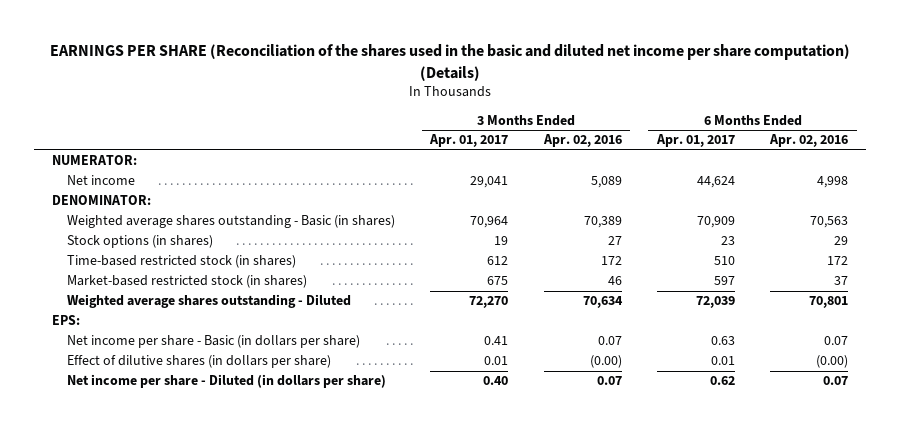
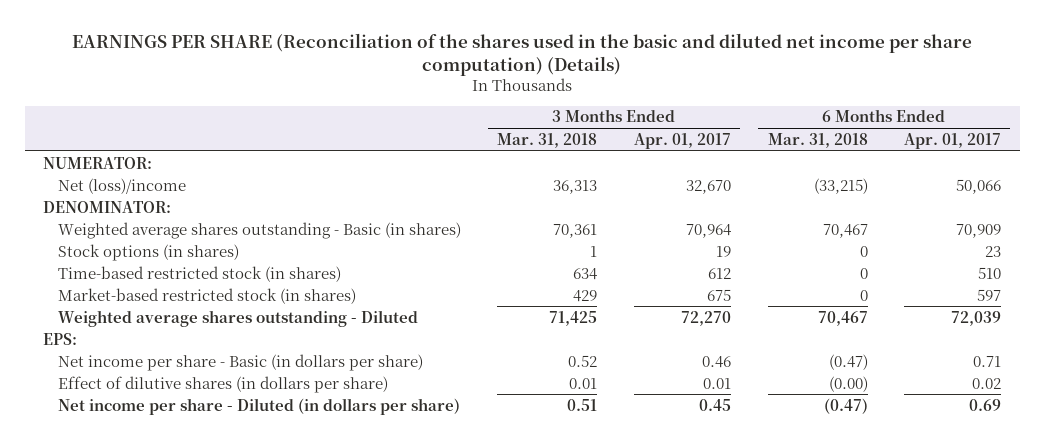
[542,134,622,148] Apr. 02, 2016 -> none
[769,134,849,148] Apr. 02, 2016 -> none
none -> [497,132,598,148] Mar. 31, 2018
none -> [767,132,868,148] Mar. 31, 2018
[67,175,136,186] Net income -> [57,177,186,194] Net (loss)/income
[470,176,509,189] 29,041 -> [686,179,732,194] 32,670
[696,176,735,189] 44,624 -> [956,178,1002,194] 50,066
[484,336,509,346] 0.41 -> [702,355,732,368] 0.46
[710,336,735,346] 0.63 -> [973,355,1002,367] 0.71
[710,356,735,366] 0.01 -> [972,377,1002,389] 0.02
[483,376,509,386] 0.40 -> [699,398,732,411] 0.45
[709,376,735,386] 0.62 -> [969,398,1002,411] 0.69

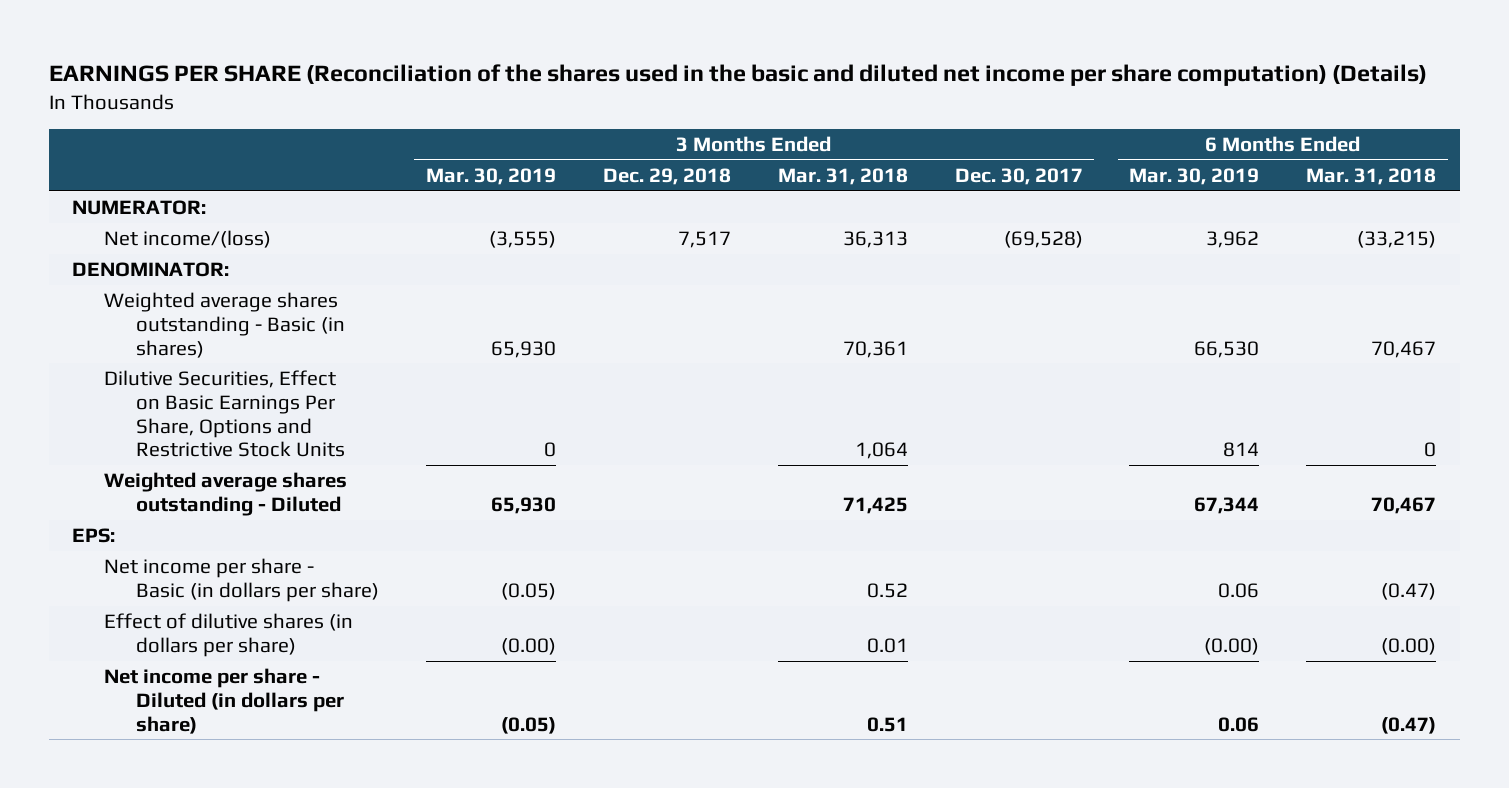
[634,132,732,149] Apr. 01, 2017 -> none
[904,132,1002,149] Apr. 01, 2017 -> none
none -> [425,168,556,186] Mar. 30, 2019
none -> [602,168,731,186] Dec. 29, 2018
none -> [954,168,1083,186] Dec. 30, 2017
none -> [1129,168,1260,186] Mar. 30, 2019
[57,177,186,194] Net (loss)/income -> [104,230,272,249] Net income/(loss)
[57,243,239,261] Stock options (in shares) -> none
[57,265,341,282] Time-based restricted stock (in shares) -> none
[57,287,356,304] Market-based restricted stock (in shares) -> none
none -> [104,370,345,458] Dilutive Securities, Effect on Basic Earnings Per Share, Options and Restrictive Stock Units

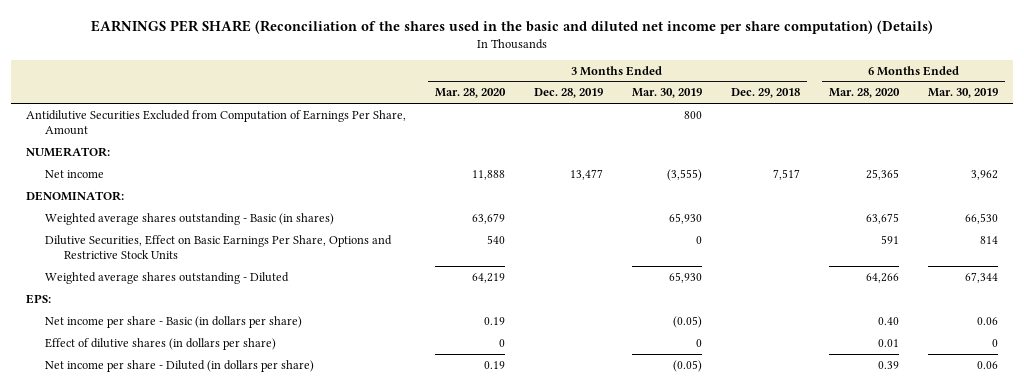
[777,168,908,186] Mar. 31, 2018 -> none
[954,168,1083,186] Dec. 30, 2017 -> none
[1306,168,1437,186] Mar. 31, 2018 -> none
none -> [434,88,506,99] Mar. 28, 2020
none -> [533,88,603,99] Dec. 28, 2019
none -> [829,88,901,99] Mar. 28, 2020
none -> [25,109,406,135] Antidilutive Securities Excluded from Computation of Earnings Per Share, Amount
[104,230,272,249] Net income/(loss) -> [44,169,104,178] Net income
[500,637,556,655] (0.00) -> [695,338,702,347] 0
[1204,637,1260,655] (0.00) -> [992,338,999,347] 0

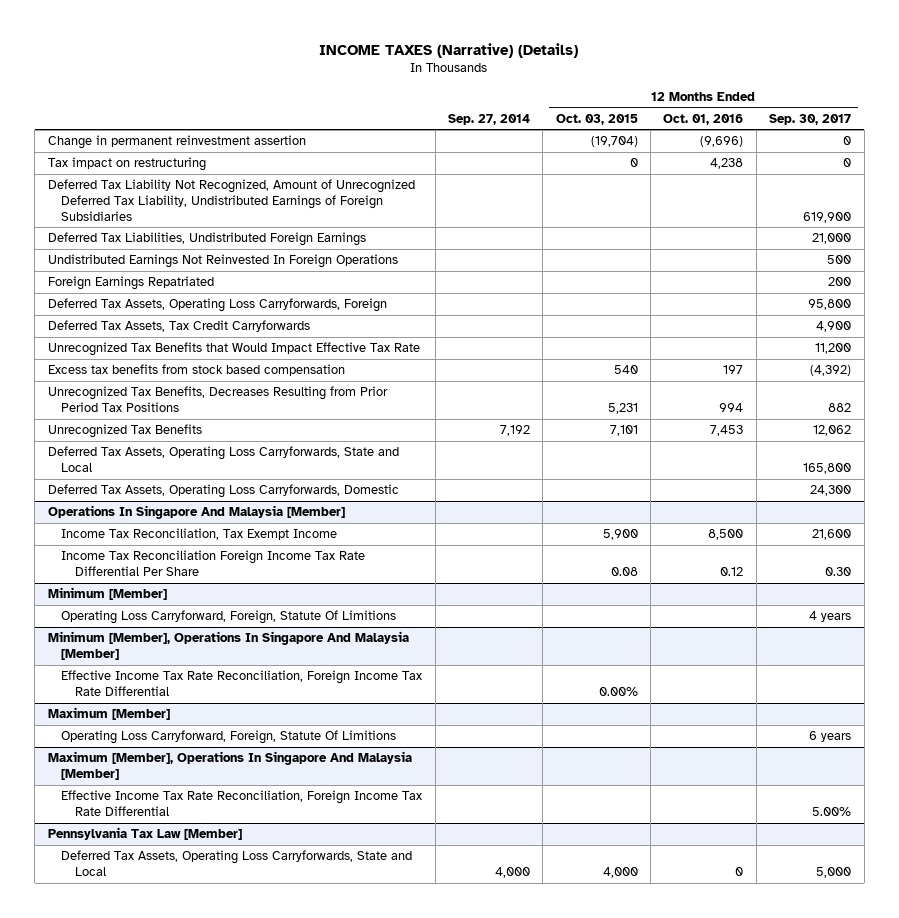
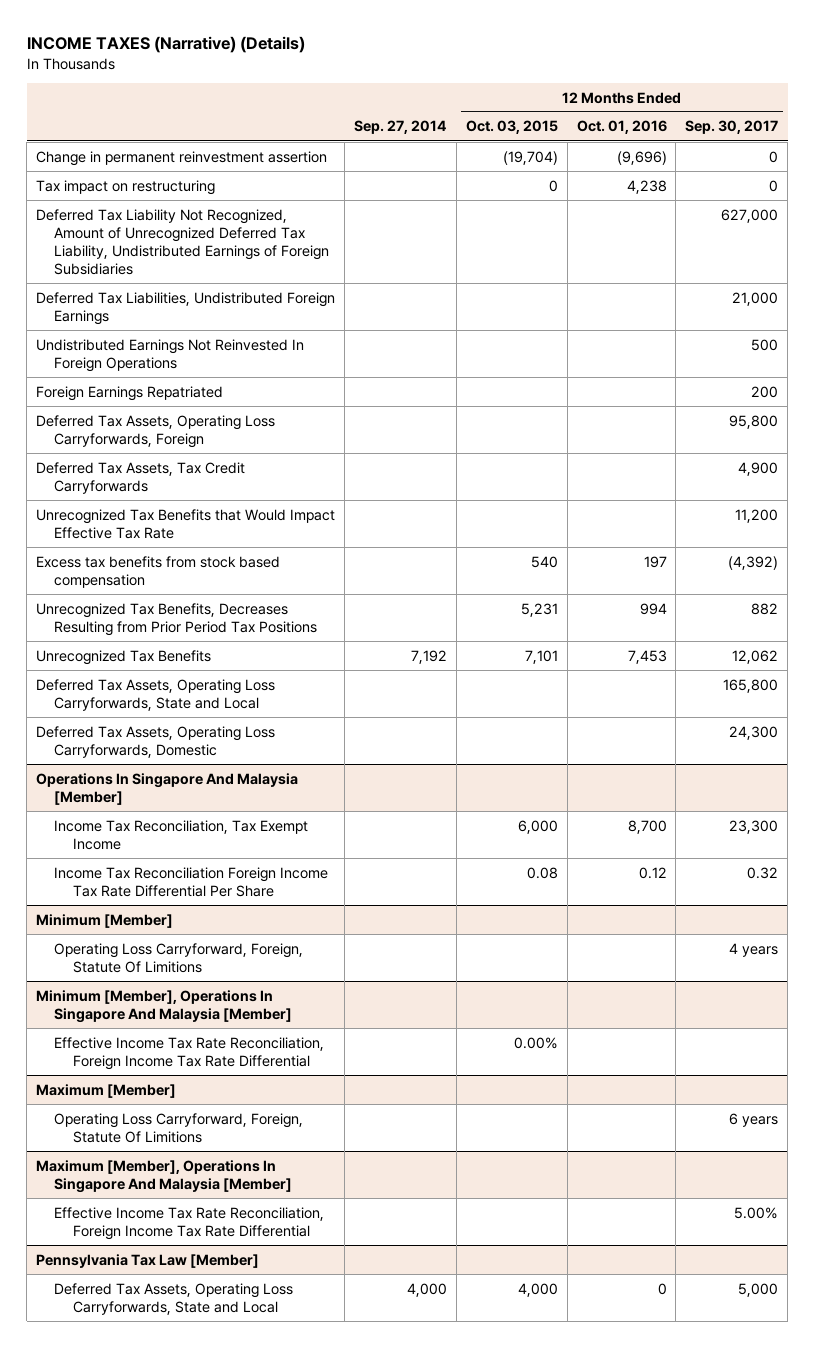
[803,211,852,223] 619,900 -> [721,208,779,223] 627,000
[602,529,638,541] 5,900 -> [517,819,558,834] 6,000
[708,529,744,541] 8,500 -> [627,819,667,834] 8,700
[812,529,852,541] 21,600 -> [729,819,779,834] 23,300
[825,567,852,577] 0.30 -> [747,866,779,879] 0.32

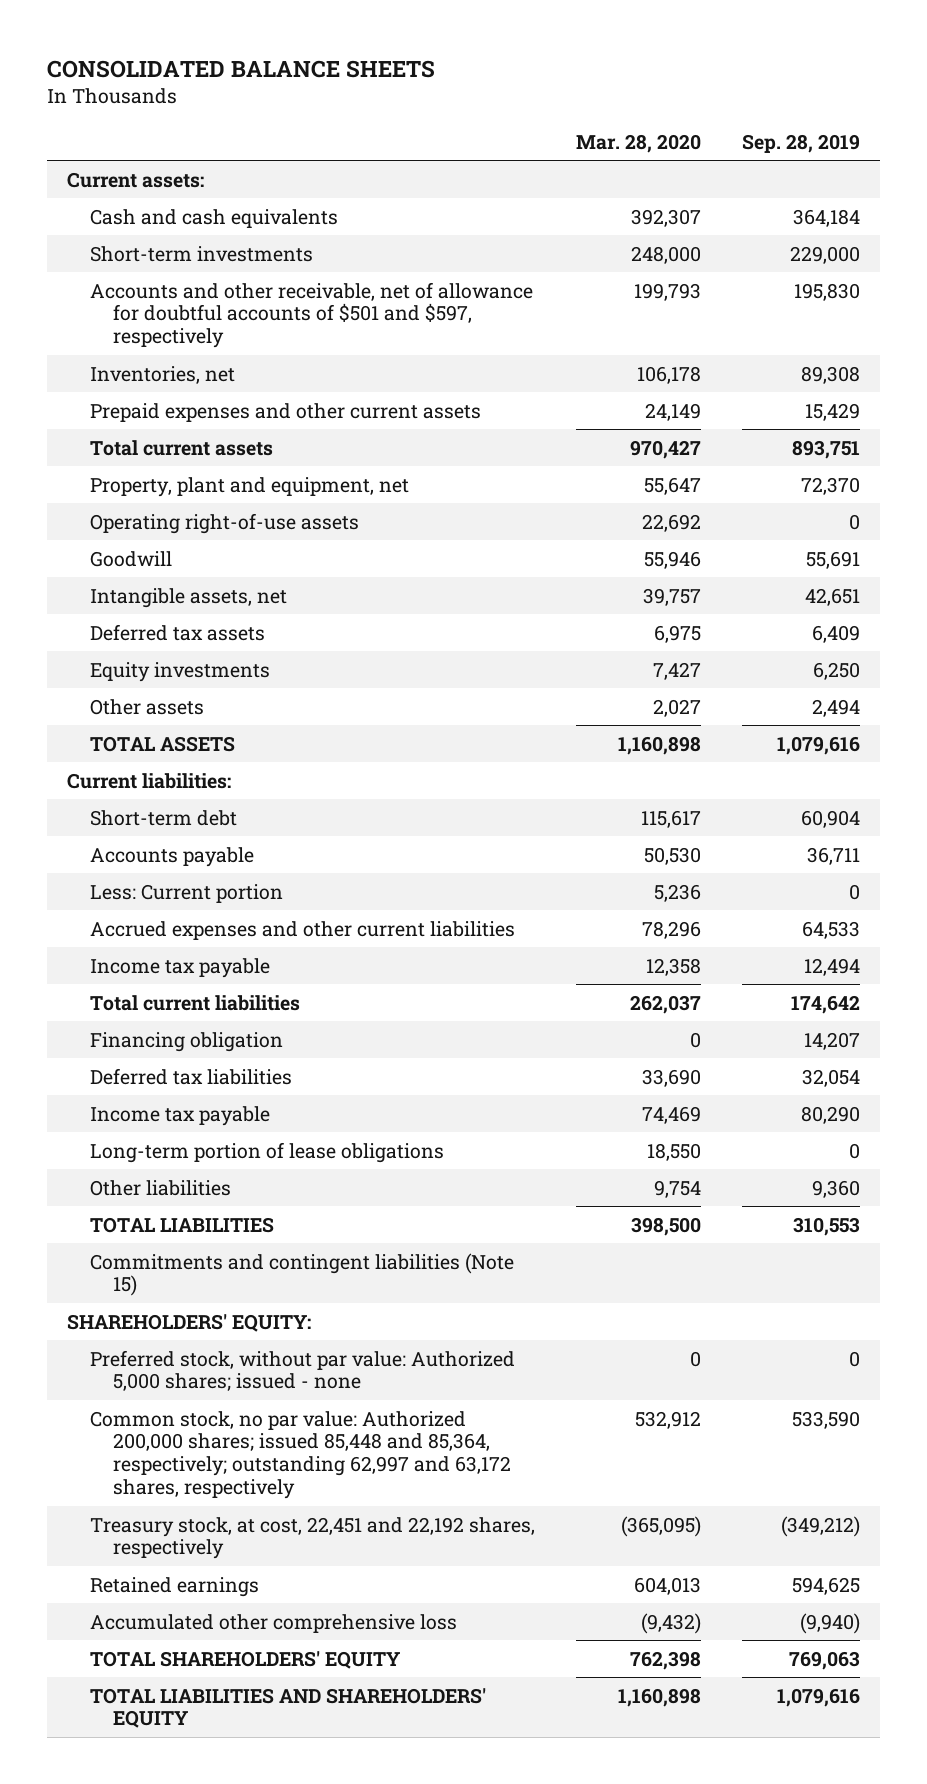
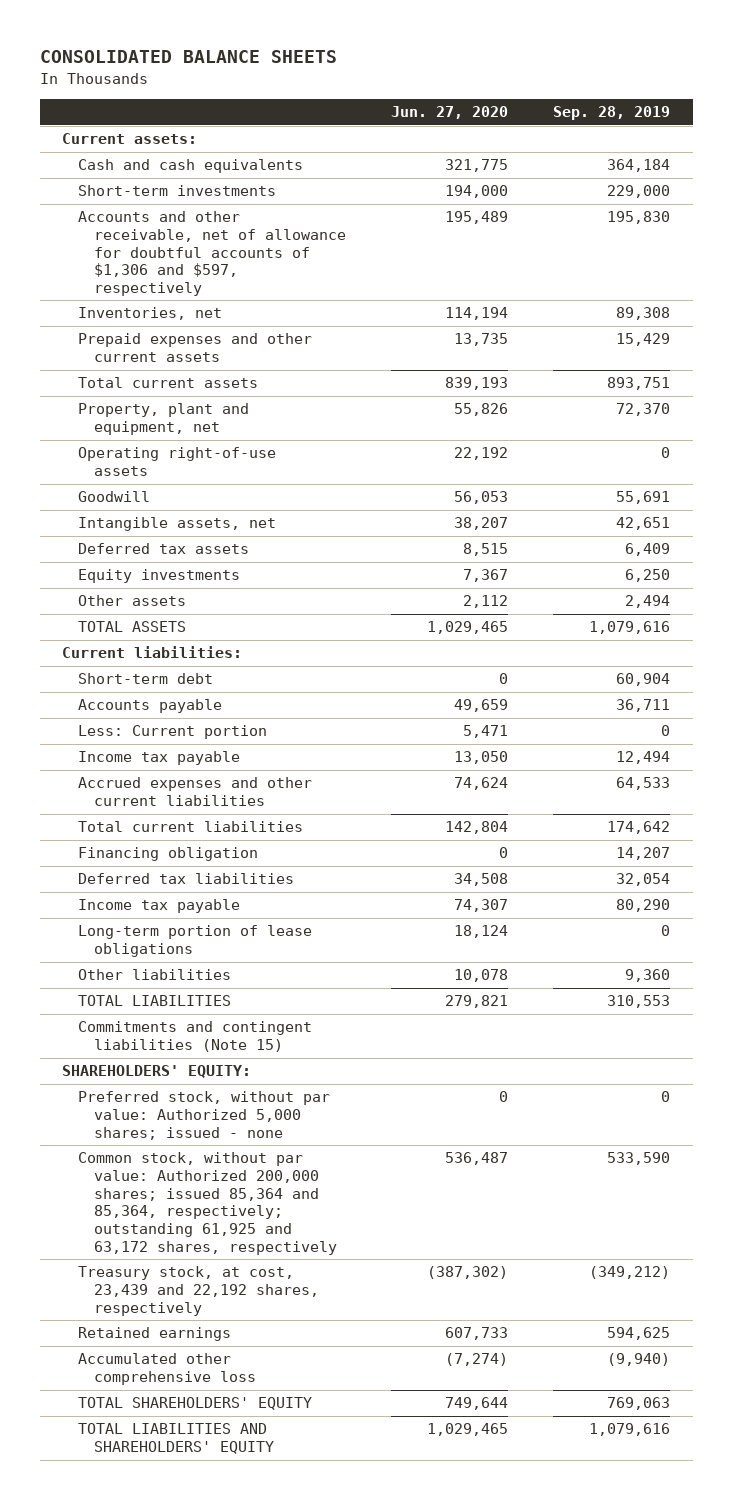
[576,133,702,153] Mar. 28, 2020 -> none
none -> [391,106,509,120] Jun. 27, 2020
[90,281,534,349] Accounts and other receivable, net of allowance for doubtful accounts of $501 and $597, respectively -> [78,211,347,297] Accounts and other receivable, net of allowance for doubtful accounts of $1,306 and $597, respectively
[90,920,516,940] Accrued expenses and other current liabilities -> [78,777,313,807] Accrued expenses and other current liabilities
[90,1410,512,1500] Common stock, no par value: Authorized 200,000 shares; issued 85,448 and 85,364, respectively; outstanding 62,997 and 63,172 shares, respectively -> [78,1152,338,1255] Common stock, without par value: Authorized 200,000 shares; issued 85,364 and 85,364, respectively; outstanding 61,925 and 63,172 shares, respectively
[90,1516,536,1560] Treasury stock, at cost, 22,451 and 22,192 shares, respectively -> [78,1266,320,1316] Treasury stock, at cost, 23,439 and 22,192 shares, respectively

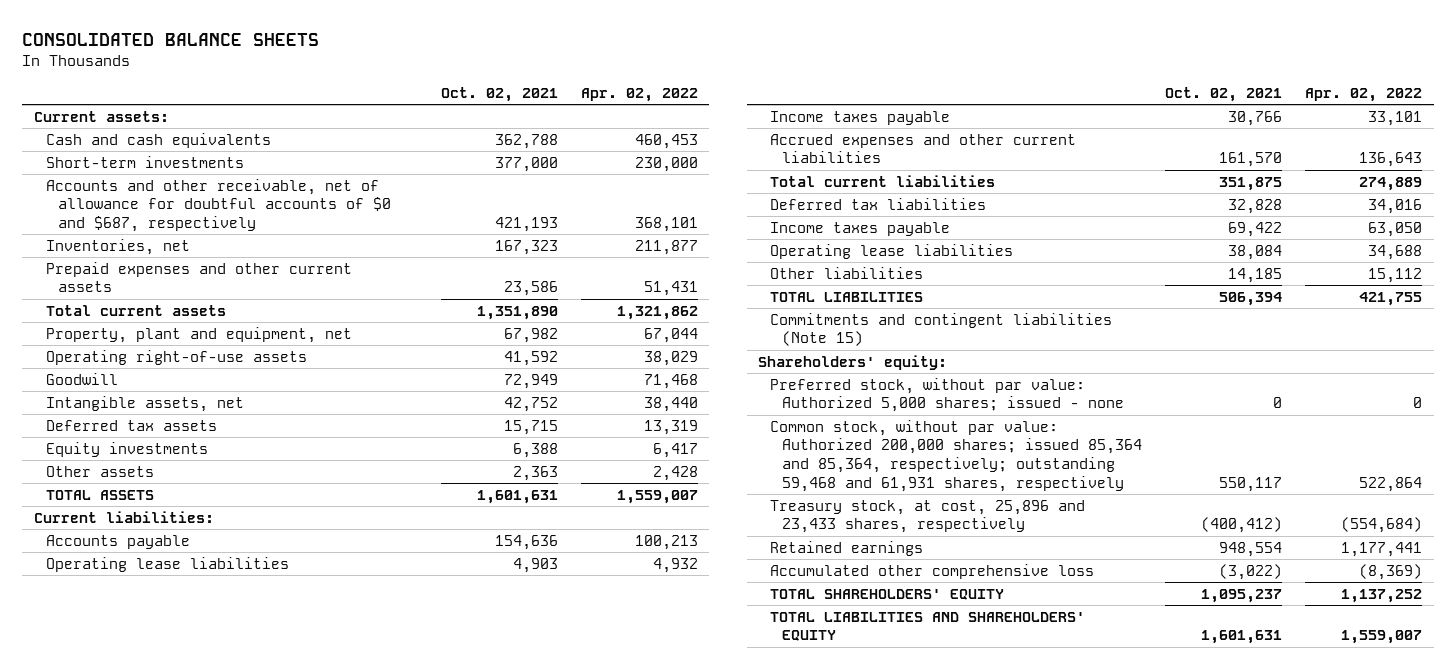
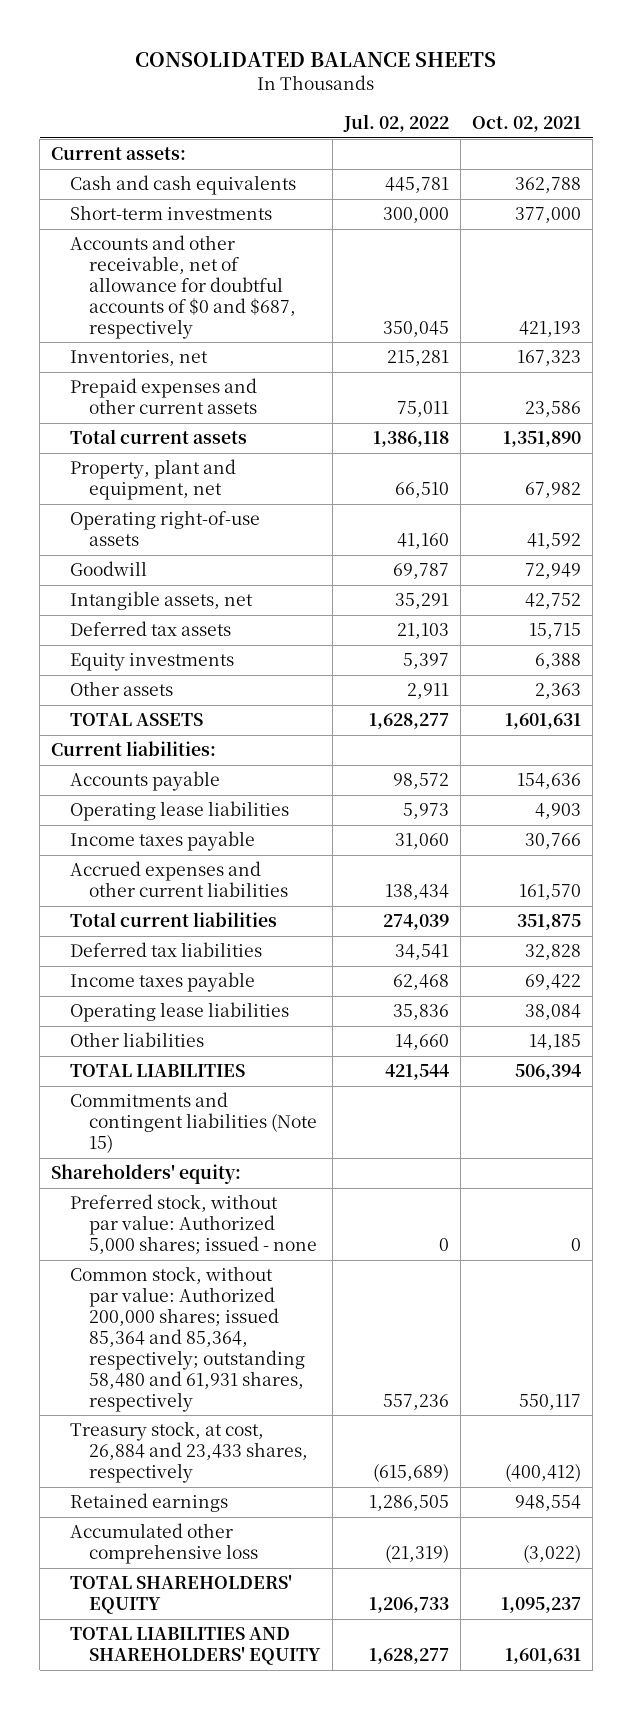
[580,87,698,102] Apr. 02, 2022 -> none
none -> [342,114,449,133] Jul. 02, 2022
[770,419,1143,492] Common stock, without par value: Authorized 200,000 shares; issued 85,364 and 85,364, respectively; outstanding 59,468 and 61,931 shares, respectively -> [70,1266,306,1412] Common stock, without par value: Authorized 200,000 shares; issued 85,364 and 85,364, respectively; outstanding 58,480 and 61,931 shares, respectively
[770,499,1086,534] Treasury stock, at cost, 25,896 and 23,433 shares, respectively -> [70,1421,309,1484] Treasury stock, at cost, 26,884 and 23,433 shares, respectively

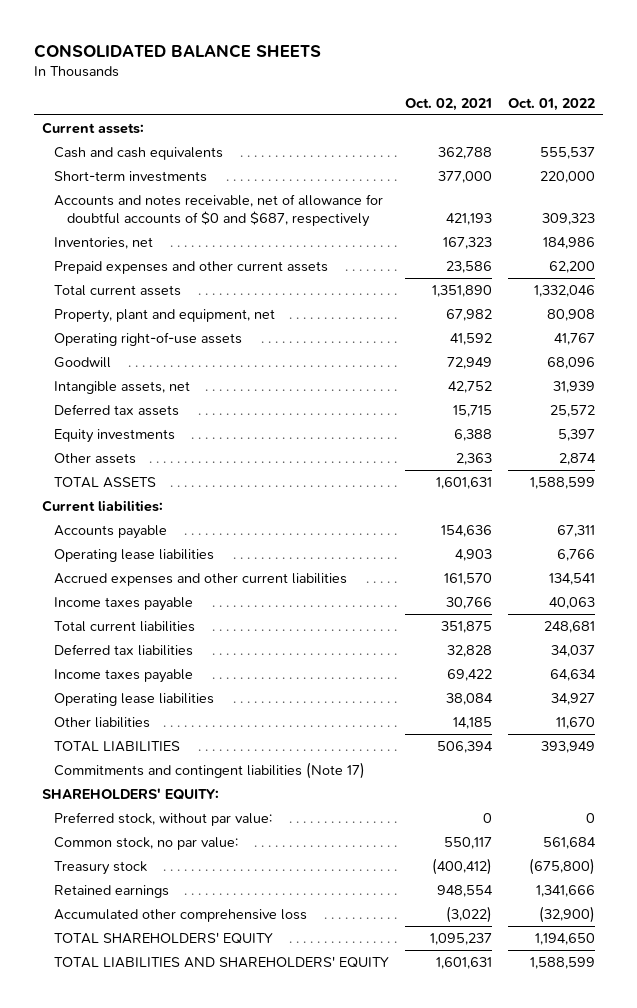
[342,114,449,133] Jul. 02, 2022 -> none
none -> [508,97,596,111] Oct. 01, 2022
[70,235,297,339] Accounts and other receivable, net of allowance for doubtful accounts of $0 and $687, respectively -> [54,193,384,227] Accounts and notes receivable, net of allowance for doubtful accounts of $0 and $687, respectively
[70,831,256,852] Income taxes payable -> [54,596,194,611] Income taxes payable
[70,1092,318,1154] Commitments and contingent liabilities (Note 15) -> [54,761,366,779] Commitments and contingent liabilities (Note 17)
[51,1164,242,1185] Shareholders' equity: -> [41,787,219,800] SHAREHOLDERS' EQUITY:
[70,1194,318,1255] Preferred stock, without par value: Authorized 5,000 shares; issued - none -> [54,811,273,826] Preferred stock, without par value:
[70,1266,306,1412] Common stock, without par value: Authorized 200,000 shares; issued 85,364 and 85,364, respectively; outstanding 58,480 and 61,931 shares, respectively -> [54,836,239,850] Common stock, no par value:
[70,1421,309,1484] Treasury stock, at cost, 26,884 and 23,433 shares, respectively -> [54,860,148,875] Treasury stock

